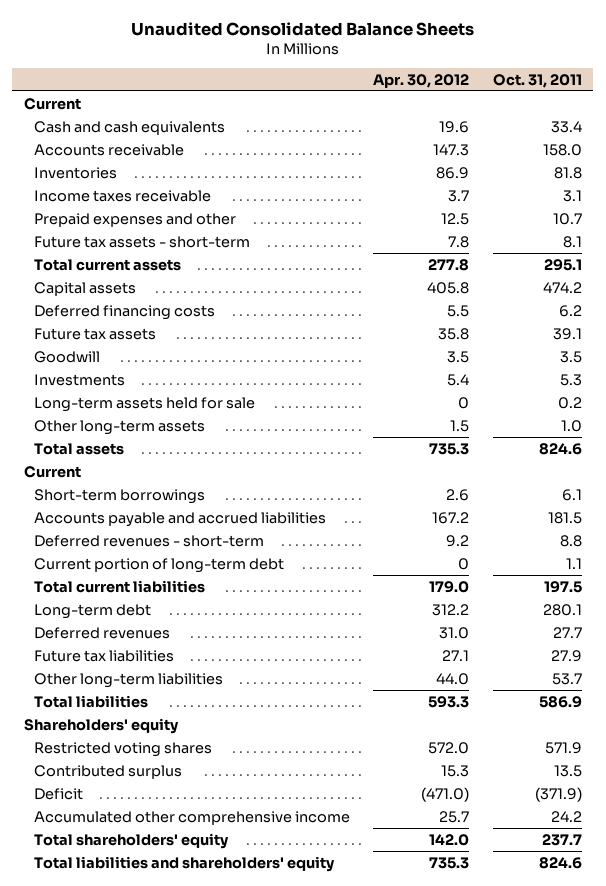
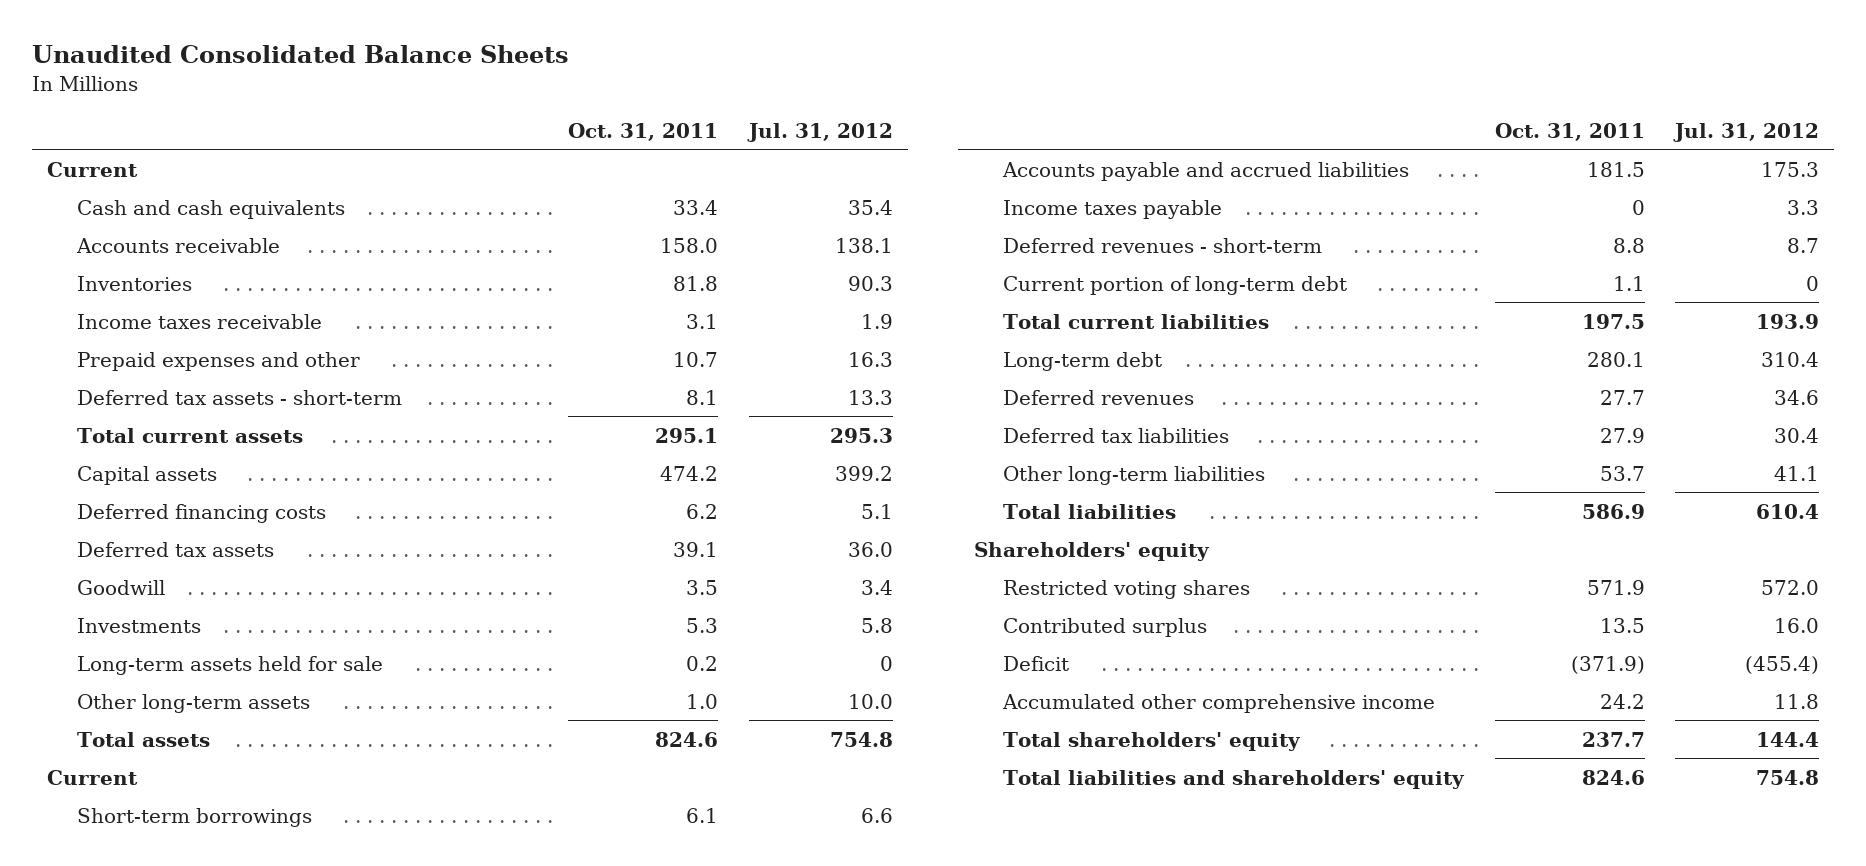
[373,73,470,88] Apr. 30, 2012 -> none
none -> [746,122,893,142] Jul. 31, 2012
[34,235,251,248] Future tax assets - short-term -> [76,389,402,405] Deferred tax assets - short-term
[34,327,157,340] Future tax assets -> [76,541,274,557] Deferred tax assets
none -> [1003,199,1223,219] Income taxes payable
[34,649,175,662] Future tax liabilities -> [1003,427,1230,443] Deferred tax liabilities

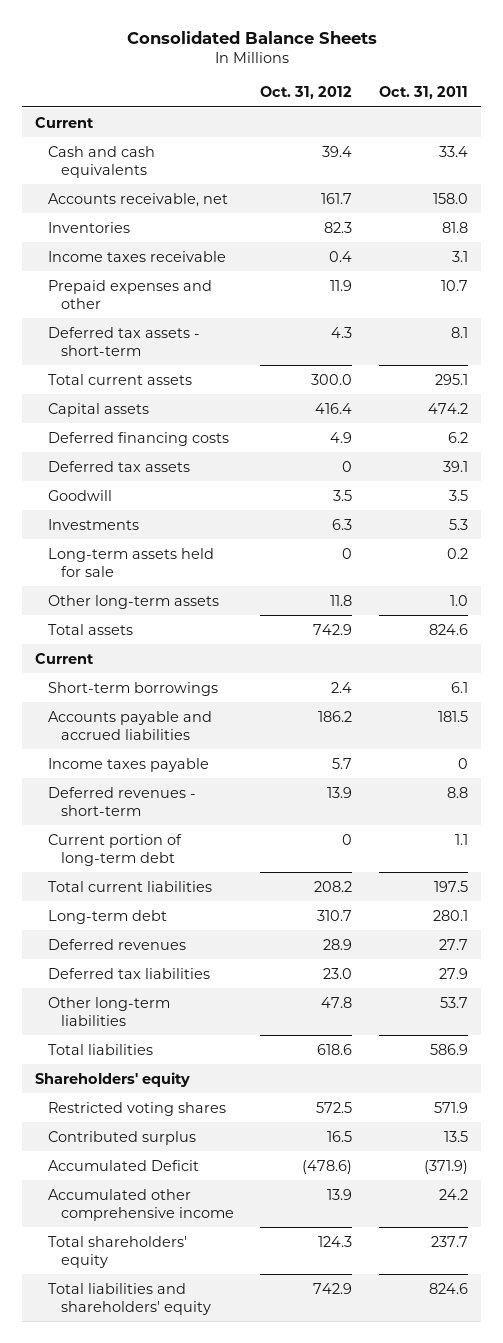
[31,45,569,64] Unaudited Consolidated Balance Sheets -> [126,30,377,44] Consolidated Balance Sheets
[746,122,893,142] Jul. 31, 2012 -> none
none -> [260,86,353,100] Oct. 31, 2012
[75,237,280,253] Accounts receivable -> [47,192,228,207] Accounts receivable, net
[1003,655,1070,671] Deficit -> [47,1159,199,1171] Accumulated Deficit

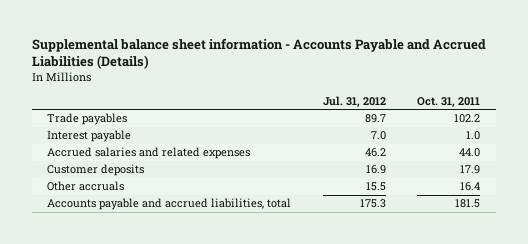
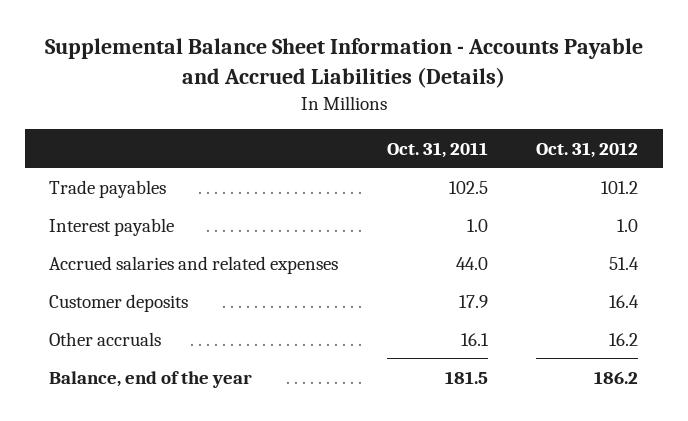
[31,37,486,70] Supplemental balance sheet information - Accounts Payable and Accrued Liabilities (Details) -> [44,38,643,89] Supplemental Balance Sheet Information - Accounts Payable and Accrued Liabilities (Details)
[322,96,386,108] Jul. 31, 2012 -> none
none -> [536,141,639,158] Oct. 31, 2012
[454,114,481,124] 102.2 -> [448,180,488,194] 102.5
[460,182,481,192] 16.4 -> [460,332,489,346] 16.1
[47,198,292,211] Accounts payable and accrued liabilities, total -> [49,370,253,388] Balance, end of the year

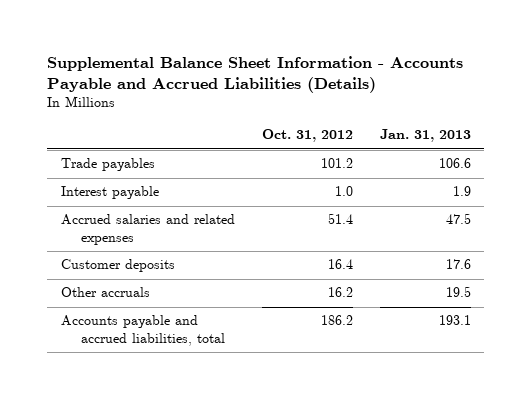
[386,141,488,158] Oct. 31, 2011 -> none
none -> [379,129,471,143] Jan. 31, 2013
[49,370,253,388] Balance, end of the year -> [60,315,226,346] Accounts payable and accrued liabilities, total

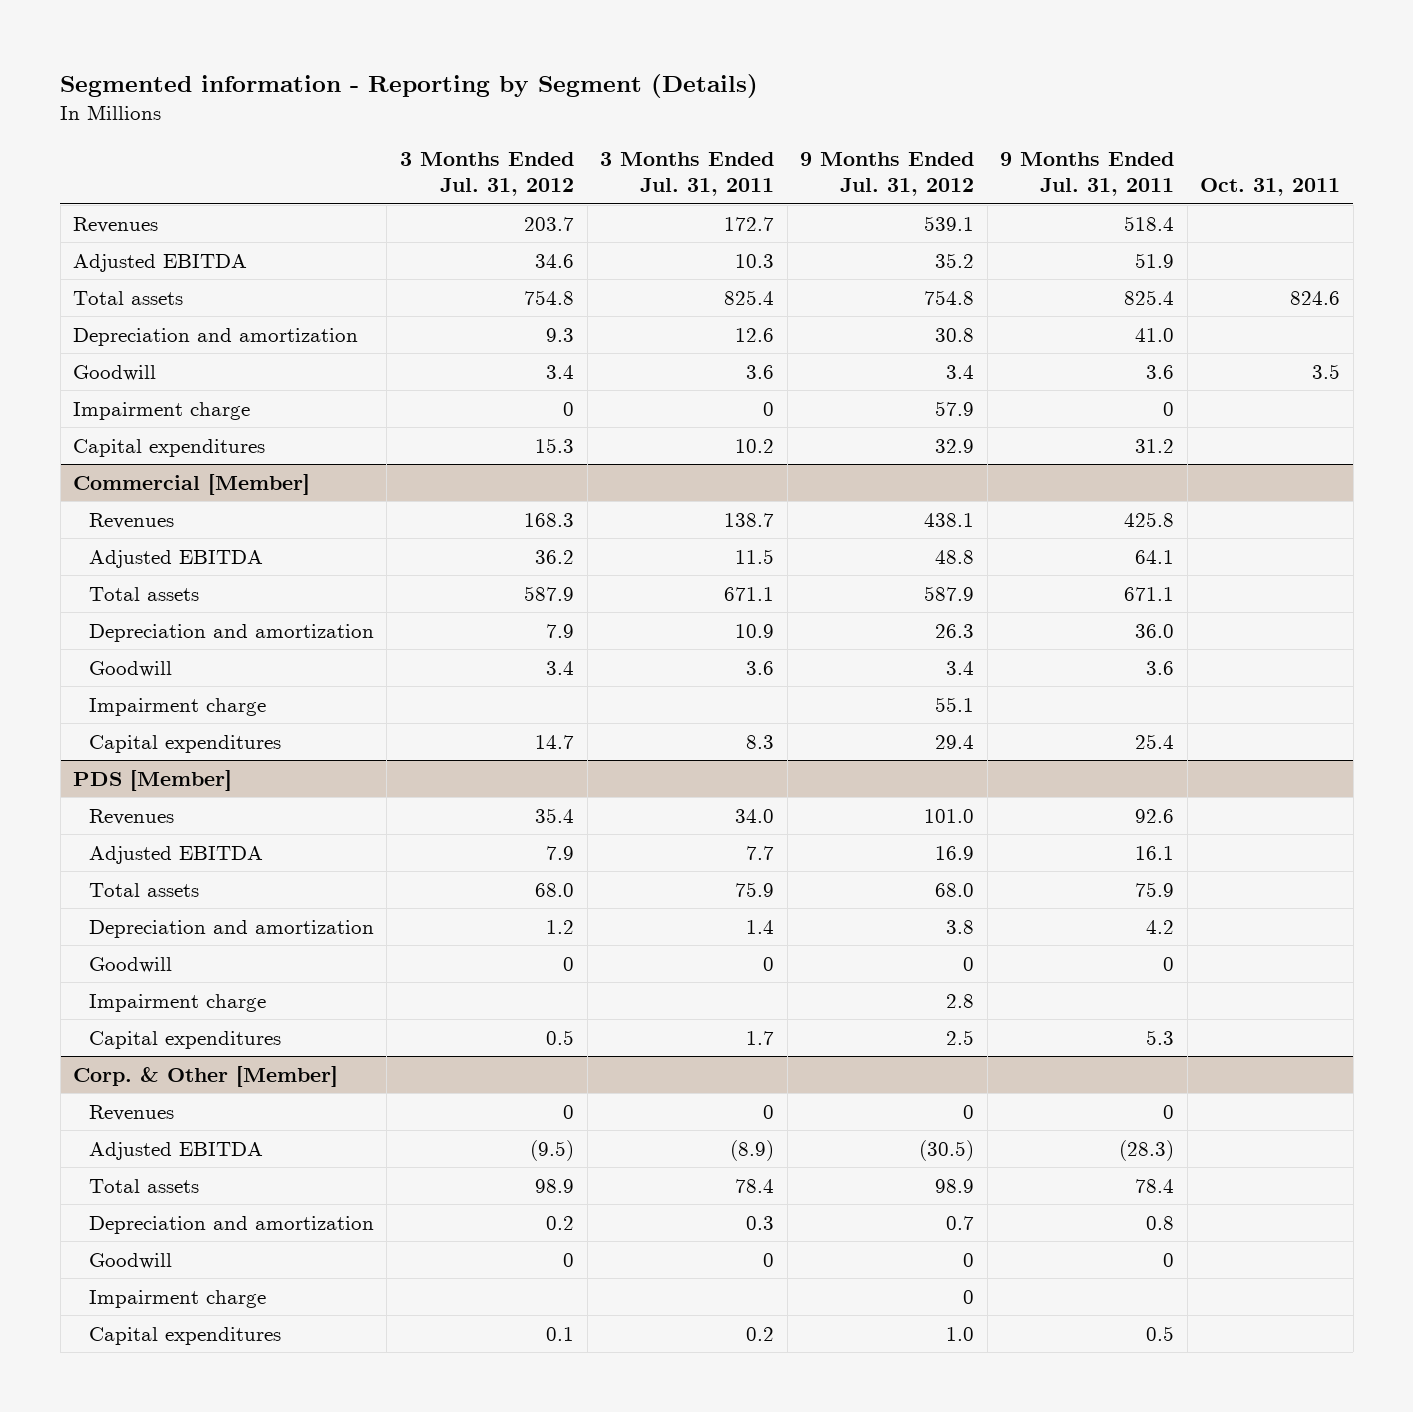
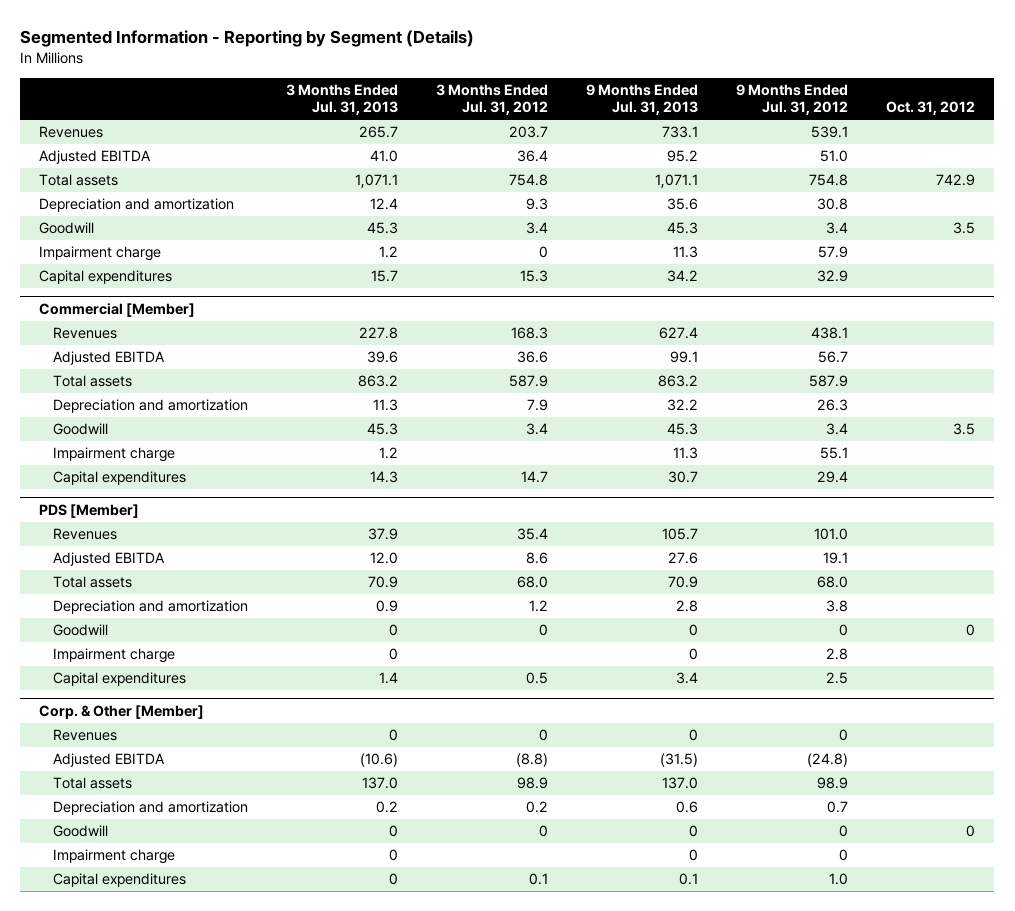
[60,74,759,99] Segmented information - Reporting by Segment (Details) -> [20,30,475,48] Segmented Information - Reporting by Segment (Details)
[600,152,775,197] 3 Months Ended Jul. 31, 2011 -> none
[1000,152,1175,197] 9 Months Ended Jul. 31, 2011 -> none
[1200,178,1341,197] Oct. 31, 2011 -> none
none -> [286,83,399,116] 3 Months Ended Jul. 31, 2013
none -> [586,83,699,116] 9 Months Ended Jul. 31, 2013
none -> [886,101,976,116] Oct. 31, 2012
[535,253,575,268] 34.6 -> [517,150,549,163] 36.4
[935,252,975,268] 35.2 -> [820,150,849,163] 51.0
[535,549,575,564] 36.2 -> [517,351,549,364] 36.6
[935,549,975,564] 48.8 -> [818,351,849,364] 56.7
[546,845,575,860] 7.9 -> [526,552,549,565] 8.6
[935,845,975,860] 16.9 -> [823,552,849,565] 19.1
[530,1139,575,1161] (9.5) -> [516,753,549,768] (8.8)
[919,1139,975,1161] (30.5) -> [807,753,849,768] (24.8)

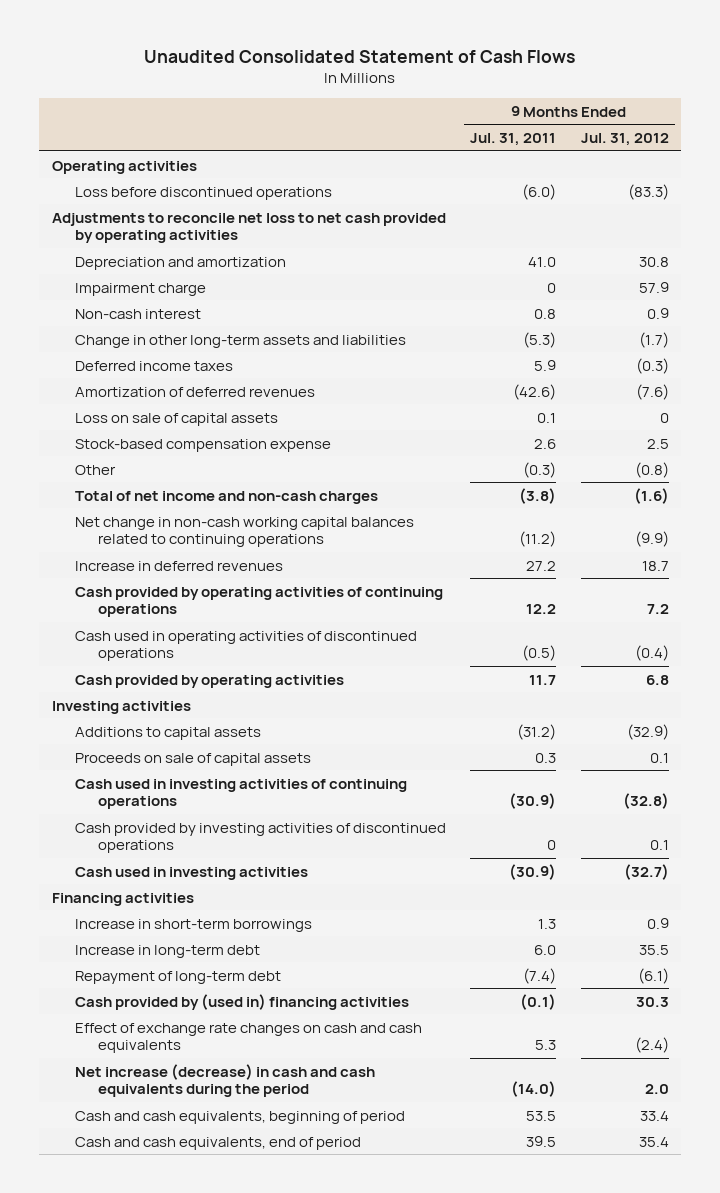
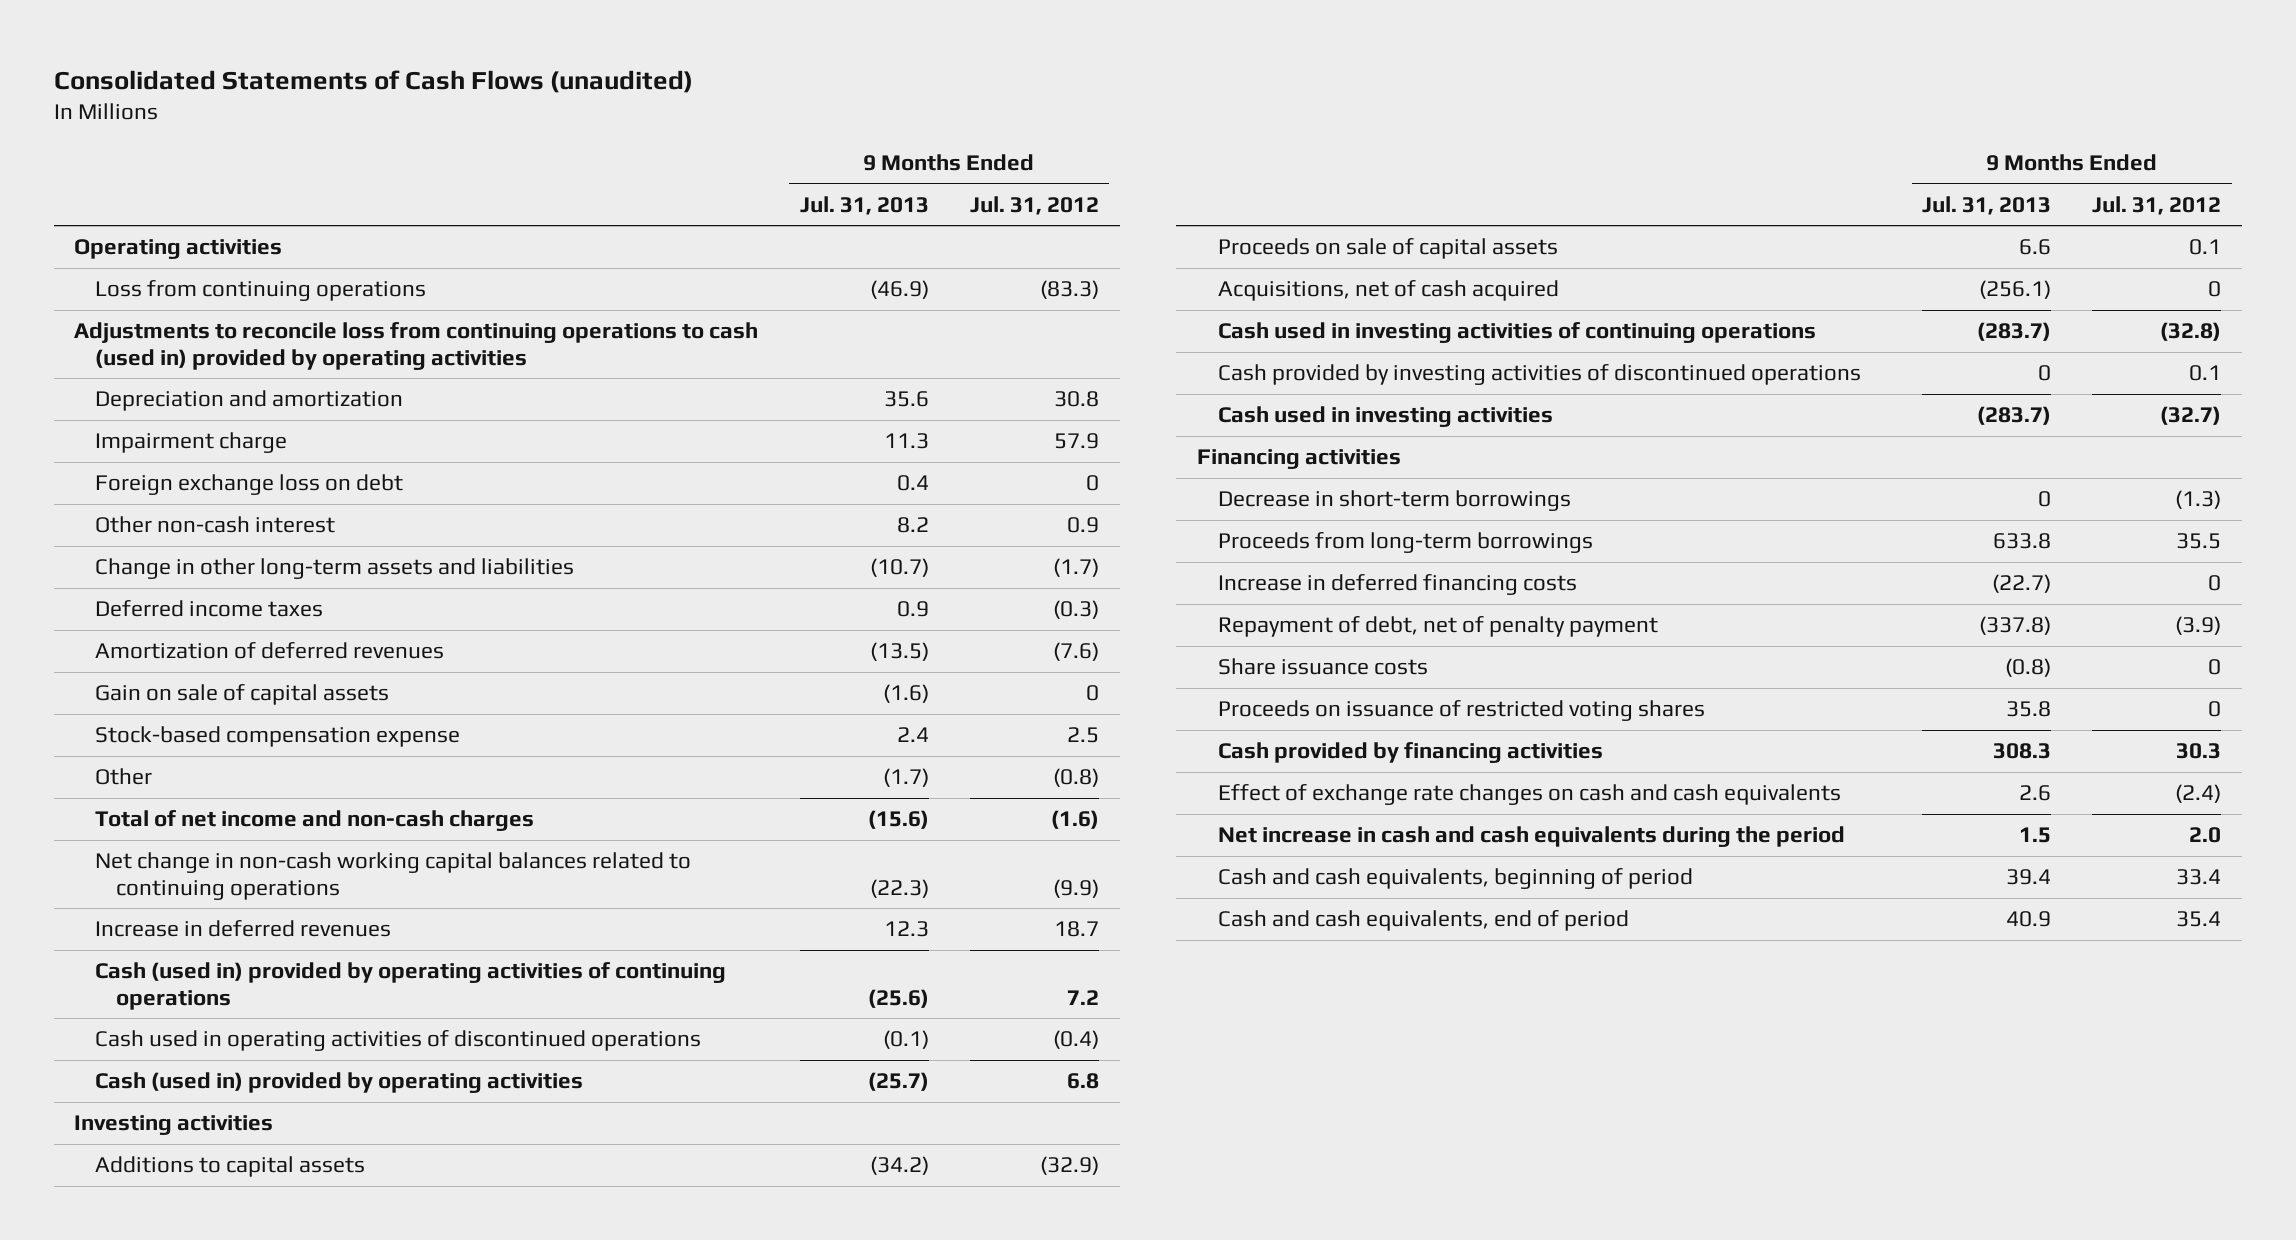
[144,49,576,63] Unaudited Consolidated Statement of Cash Flows -> [53,69,693,93] Consolidated Statements of Cash Flows (unaudited)
[470,133,557,147] Jul. 31, 2011 -> none
none -> [799,195,929,215] Jul. 31, 2013
[74,186,332,200] Loss before discontinued operations -> [95,280,427,302] Loss from continuing operations
[51,212,446,244] Adjustments to reconcile net loss to net cash provided by operating activities -> [74,322,759,370] Adjustments to reconcile loss from continuing operations to cash (used in) provided by operating activities
none -> [95,474,404,496] Foreign exchange loss on debt
[74,308,201,319] Non-cash interest -> [95,516,336,534] Other non-cash interest
[74,412,278,426] Loss on sale of capital assets -> [95,684,390,706] Gain on sale of capital assets
[74,586,443,618] Cash provided by operating activities of continuing operations -> [95,962,727,1010] Cash (used in) provided by operating activities of continuing operations
[74,674,344,688] Cash provided by operating activities -> [95,1072,584,1094] Cash (used in) provided by operating activities
none -> [1217,280,1559,302] Acquisitions, net of cash acquired
[74,918,312,932] Increase in short-term borrowings -> [1217,490,1571,512] Decrease in short-term borrowings
[646,917,669,929] 0.9 -> [2175,490,2222,510] (1.3)
[74,944,260,958] Increase in long-term debt -> [1217,532,1593,554] Proceeds from long-term borrowings
none -> [1217,574,1577,596] Increase in deferred financing costs
[74,970,281,984] Repayment of long-term debt -> [1217,616,1658,638] Repayment of debt, net of penalty payment
[637,967,669,984] (6.1) -> [2175,616,2222,636] (3.9)
none -> [1217,658,1428,676] Share issuance costs
none -> [1217,700,1705,722] Proceeds on issuance of restricted voting shares
[74,993,409,1010] Cash provided by (used in) financing activities -> [1217,742,1603,764] Cash provided by financing activities
[74,1063,375,1098] Net increase (decrease) in cash and cash equivalents during the period -> [1217,826,1845,848] Net increase in cash and cash equivalents during the period

